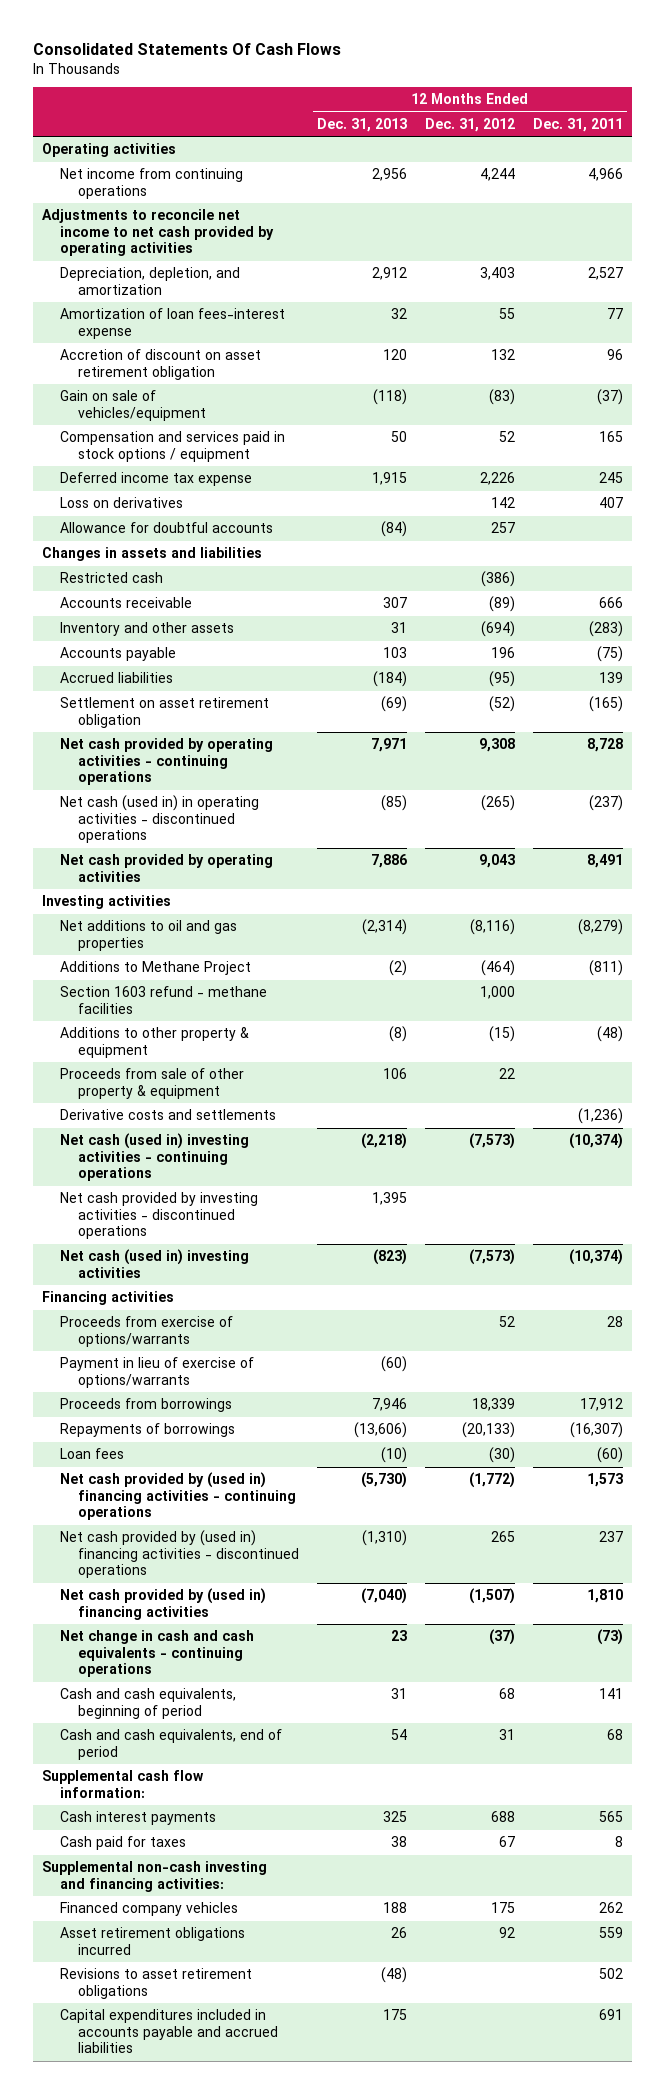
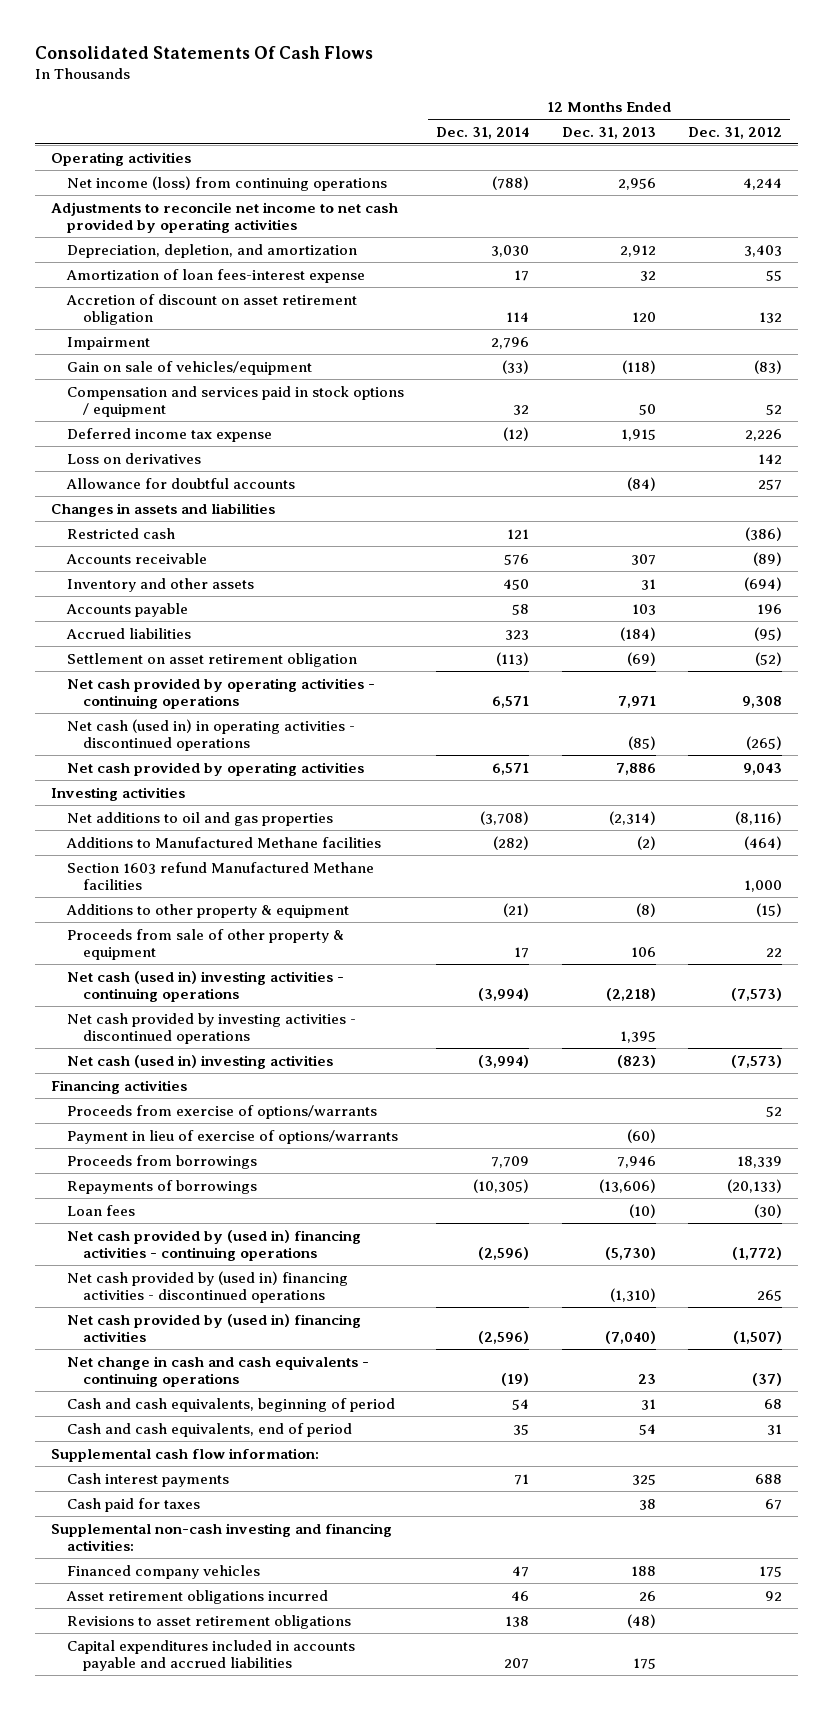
[532,117,623,132] Dec. 31, 2011 -> none
none -> [436,126,530,139] Dec. 31, 2014
[60,168,244,199] Net income from continuing operations -> [67,175,388,191] Net income (loss) from continuing operations
none -> [67,336,151,350] Impairment
[60,961,252,976] Additions to Methane Project -> [66,836,382,848] Additions to Manufactured Methane facilities
[60,986,268,1014] Section 1603 refund - methane facilities -> [67,861,375,891] Section 1603 refund Manufactured Methane facilities
[60,1109,277,1121] Derivative costs and settlements -> none

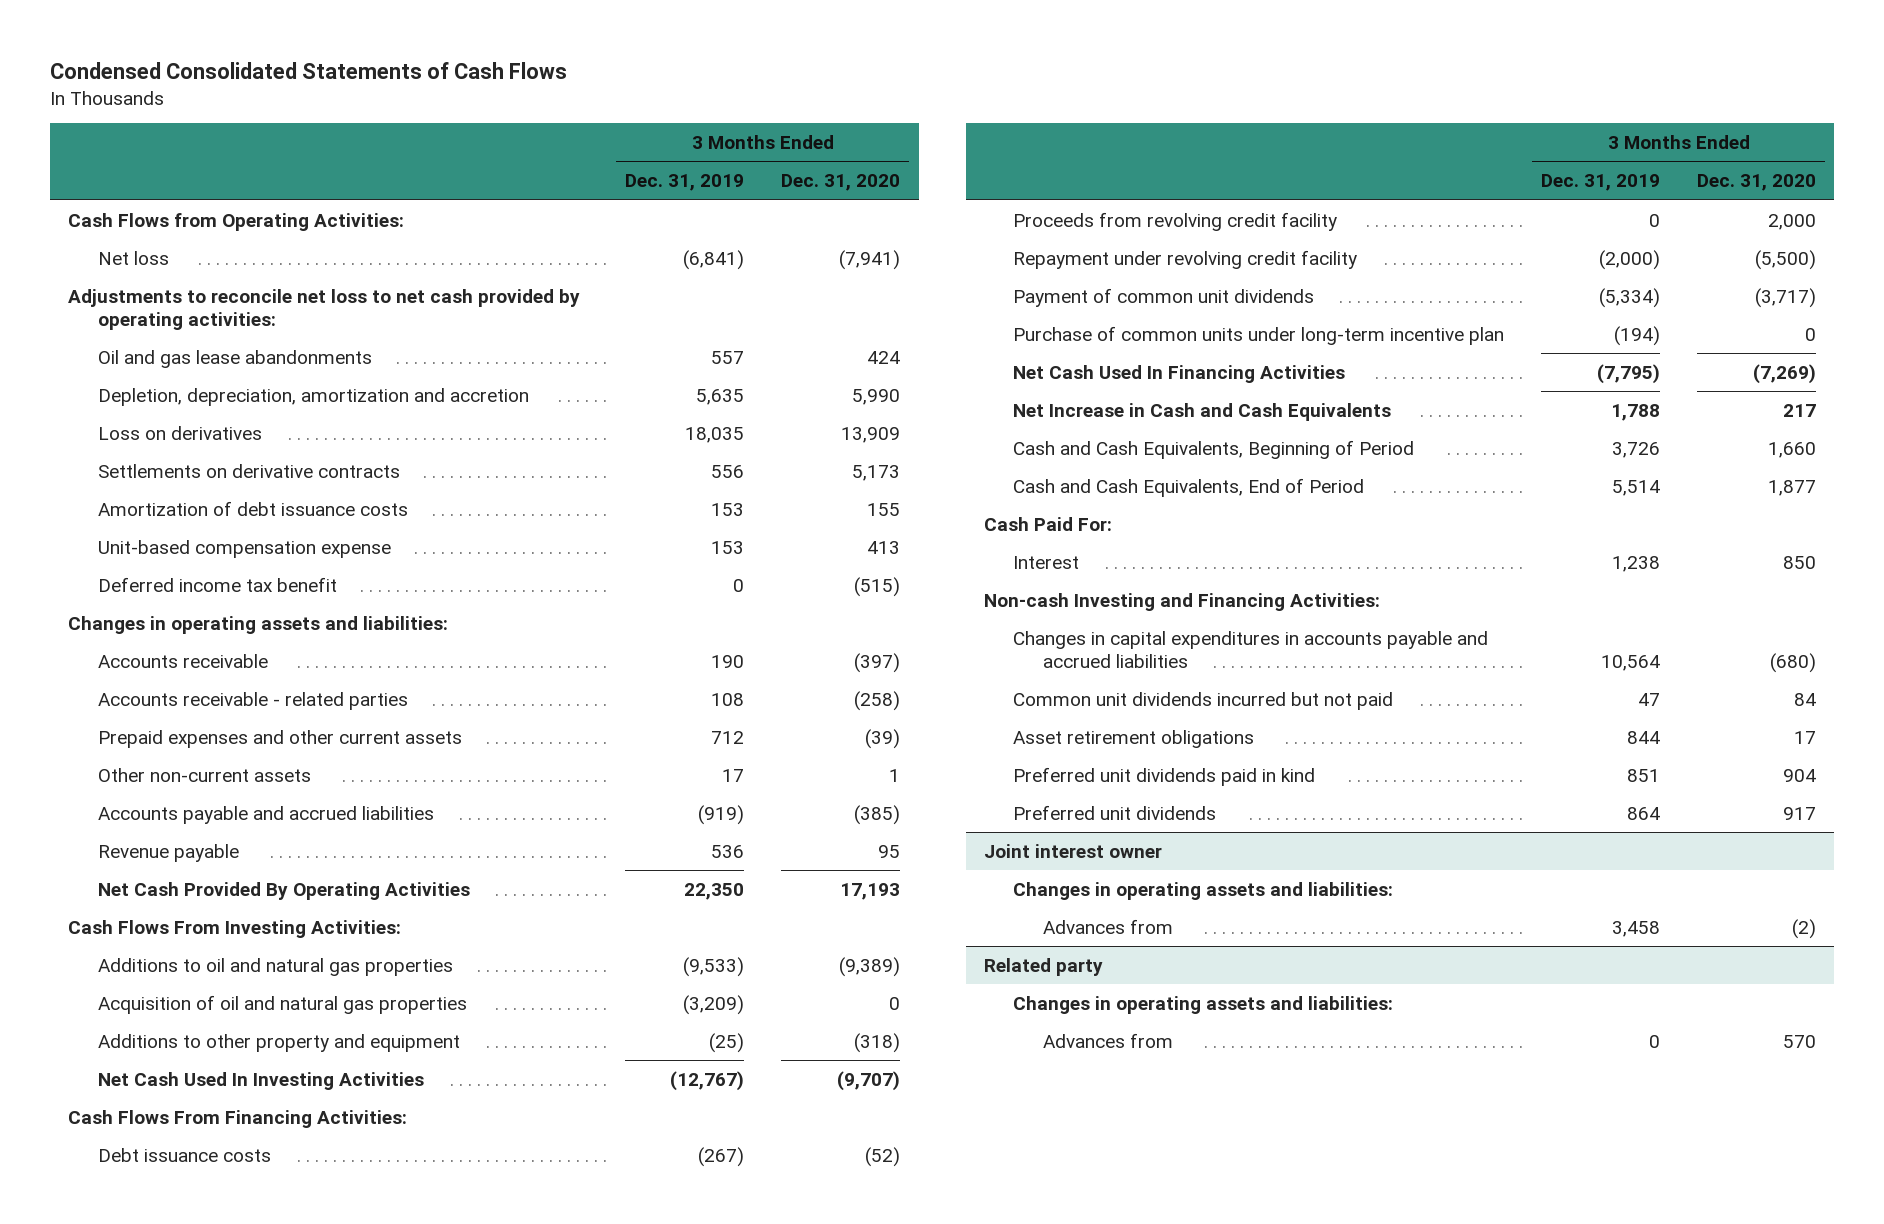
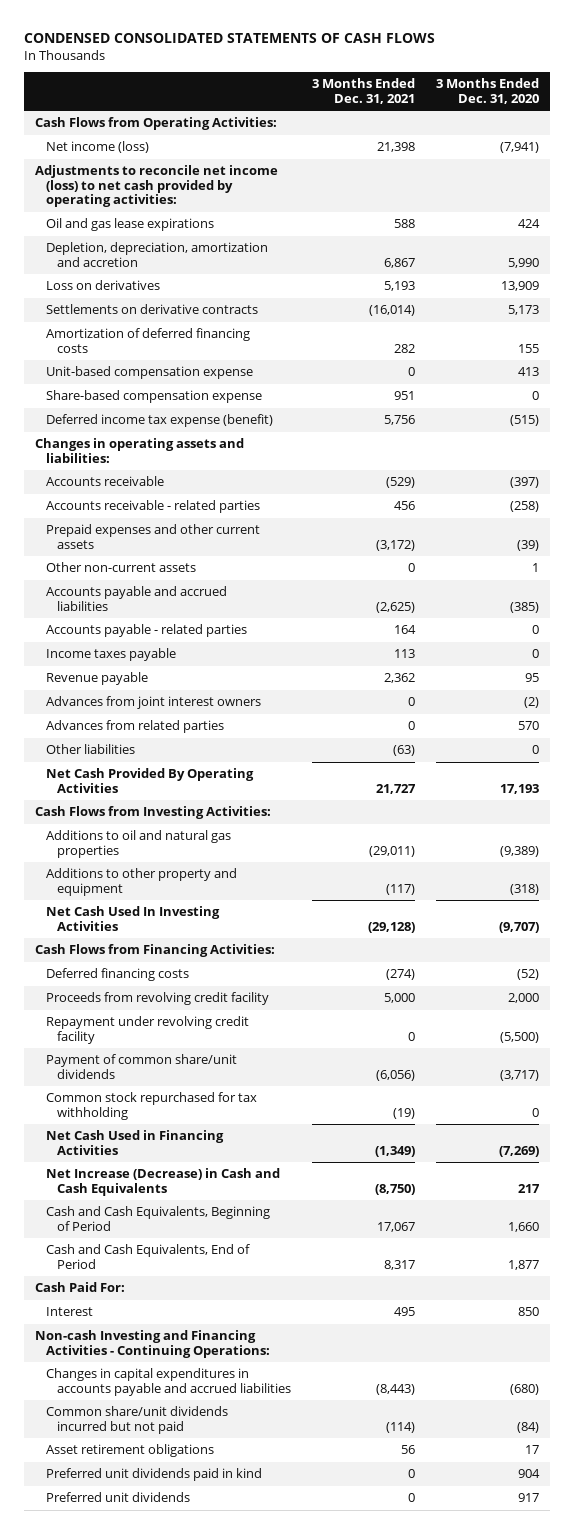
[49,62,567,80] Condensed Consolidated Statements of Cash Flows -> [24,33,436,44] CONDENSED CONSOLIDATED STATEMENTS OF CASH FLOWS
[625,174,745,192] Dec. 31, 2019 -> none
none -> [312,78,416,104] 3 Months Ended Dec. 31, 2021
[97,250,169,265] Net loss -> [45,141,149,154] Net income (loss)
[68,288,581,331] Adjustments to reconcile net loss to net cash provided by operating activities: -> [34,165,278,208] Adjustments to reconcile net income (loss) to net cash provided by operating activities:
[97,349,372,368] Oil and gas lease abandonments -> [45,218,214,232] Oil and gas lease expirations
[97,500,408,516] Amortization of debt issuance costs -> [45,328,250,353] Amortization of deferred financing costs
none -> [45,390,262,404] Share-based compensation expense
[97,576,337,592] Deferred income tax benefit -> [45,414,273,428] Deferred income tax expense (benefit)
none -> [45,624,247,638] Accounts payable - related parties
none -> [45,648,176,662] Income taxes payable
none -> [45,696,261,710] Advances from joint interest owners
none -> [45,720,224,734] Advances from related parties
none -> [45,744,135,755] Other liabilities
[68,919,402,938] Cash Flows From Investing Activities: -> [34,806,271,820] Cash Flows from Investing Activities:
[97,994,467,1014] Acquisition of oil and natural gas properties -> none
[97,1147,271,1162] Debt issuance costs -> none
[68,1109,408,1128] Cash Flows From Financing Activities: -> [34,944,275,958] Cash Flows from Financing Activities:
none -> [45,968,189,982] Deferred financing costs
[1013,325,1505,345] Purchase of common units under long-term incentive plan -> none
[1013,287,1315,307] Payment of common unit dividends -> [45,1054,237,1079] Payment of common share/unit dividends
none -> [45,1092,257,1120] Common stock repurchased for tax withholding
[1013,364,1346,383] Net Cash Used In Financing Activities -> [45,1130,224,1155] Net Cash Used in Financing Activities
[1013,402,1392,421] Net Increase in Cash and Cash Equivalents -> [45,1168,280,1196] Net Increase (Decrease) in Cash and Cash Equivalents
[983,592,1380,611] Non-cash Investing and Financing Activities: -> [34,1330,270,1358] Non-cash Investing and Financing Activities - Continuing Operations:
[1013,691,1394,710] Common unit dividends incurred but not paid -> [45,1406,228,1434] Common share/unit dividends incurred but not paid
[1793,692,1816,706] 84 -> [517,1421,540,1433] (84)
[983,843,1162,858] Joint interest owner -> none
[1013,881,1394,900] Changes in operating assets and liabilities: -> none
[1042,918,1173,934] Advances from -> none
[983,957,1103,976] Related party -> none
[1013,995,1394,1014] Changes in operating assets and liabilities: -> none
[1042,1032,1173,1048] Advances from -> none

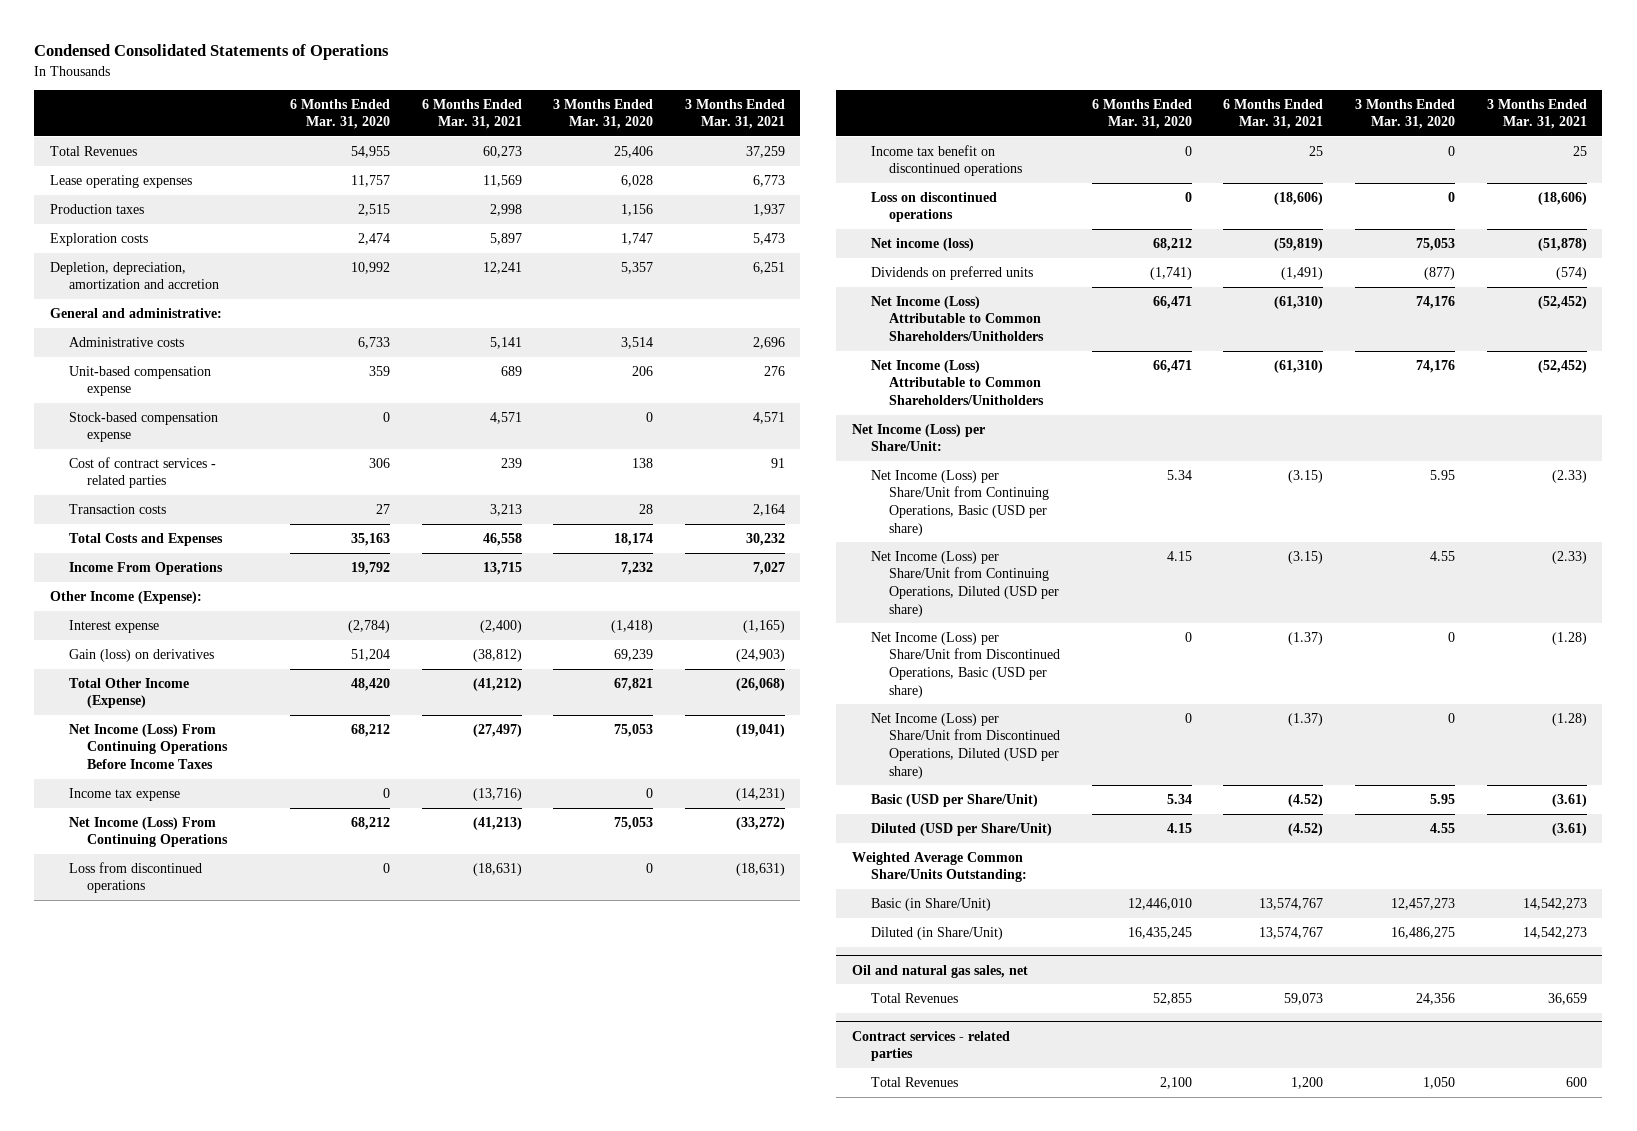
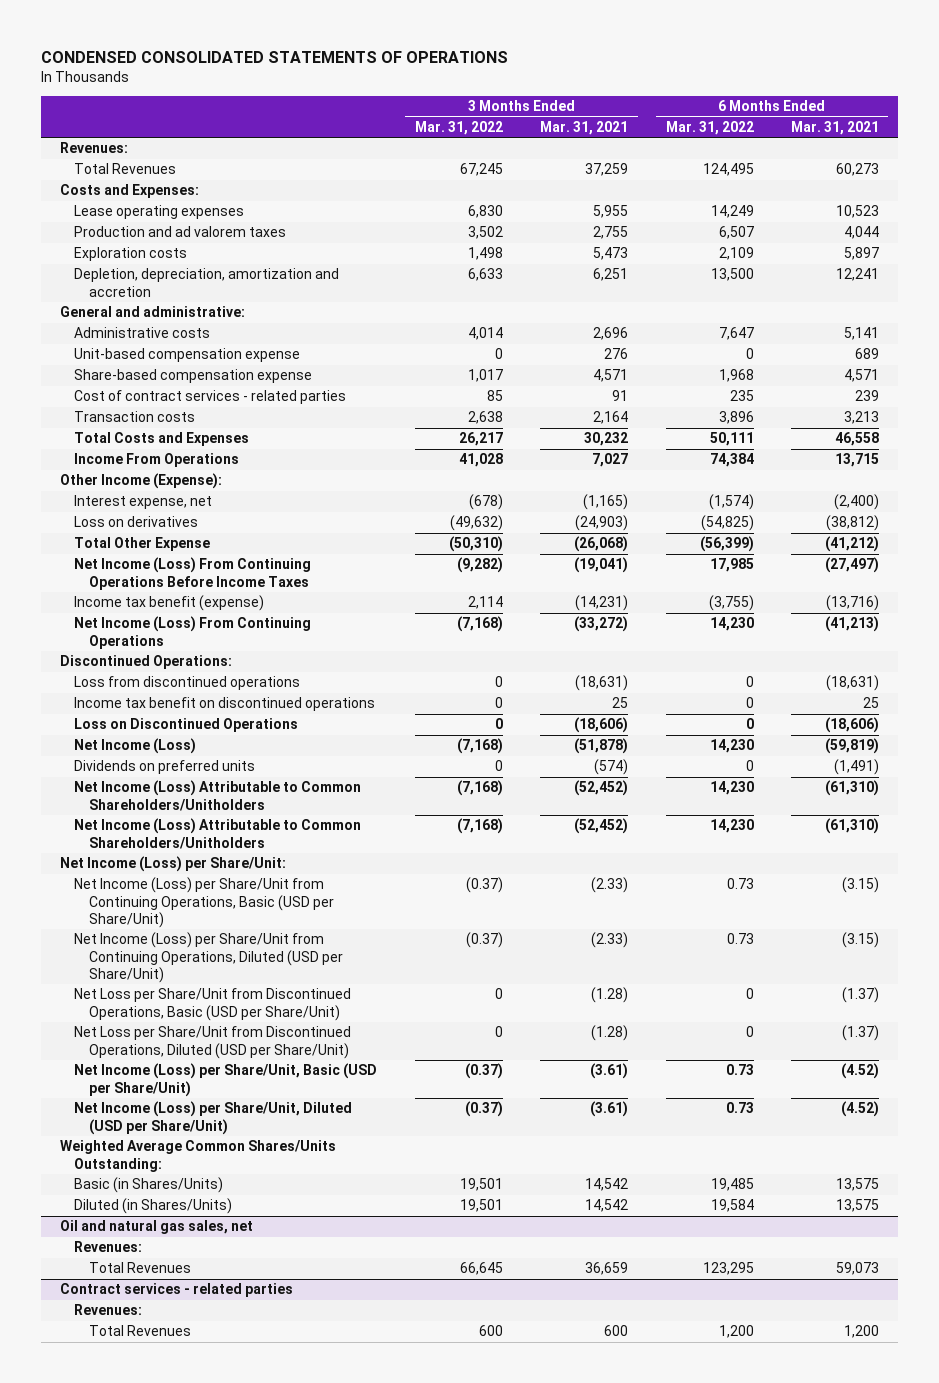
[34,44,390,61] Condensed Consolidated Statements of Operations -> [41,51,509,64] CONDENSED CONSOLIDATED STATEMENTS OF OPERATIONS
[289,98,390,130] 6 Months Ended Mar. 31, 2020 -> none
[553,98,654,130] 3 Months Ended Mar. 31, 2020 -> none
none -> [414,120,503,135] Mar. 31, 2022
none -> [665,120,754,135] Mar. 31, 2022
none -> [60,142,129,154] Revenues:
none -> [60,184,200,199] Costs and Expenses:
[482,174,522,187] 11,569 -> [836,205,880,219] 10,523
[752,174,785,187] 6,773 -> [593,205,629,219] 5,955
[50,203,145,214] Production taxes -> [74,226,287,238] Production and ad valorem taxes
[489,203,522,216] 2,998 -> [844,226,880,240] 4,044
[752,203,785,216] 1,937 -> [593,226,629,240] 2,755
[68,411,218,443] Stock-based compensation expense -> [74,369,313,384] Share-based compensation expense
[68,619,159,633] Interest expense -> [74,495,213,510] Interest expense, net
[68,648,214,662] Gain (loss) on derivatives -> [74,516,199,528] Loss on derivatives
[68,677,189,709] Total Other Income (Expense) -> [74,537,211,552] Total Other Expense
[68,787,180,801] Income tax expense -> [74,595,265,612] Income tax benefit (expense)
none -> [60,655,233,670] Discontinued Operations:
[870,191,997,223] Loss on discontinued operations -> [74,718,299,733] Loss on Discontinued Operations
[870,237,974,251] Net income (loss) -> [74,738,197,755] Net Income (Loss)
[870,469,1050,536] Net Income (Loss) per Share/Unit from Continuing Operations, Basic (USD per share) -> [74,877,334,928] Net Income (Loss) per Share/Unit from Continuing Operations, Basic (USD per Share/Unit)
[870,550,1060,617] Net Income (Loss) per Share/Unit from Continuing Operations, Diluted (USD per share) -> [74,932,343,983] Net Income (Loss) per Share/Unit from Continuing Operations, Diluted (USD per Share/Unit)
[870,631,1061,698] Net Income (Loss) per Share/Unit from Discontinued Operations, Basic (USD per share) -> [74,988,352,1021] Net Loss per Share/Unit from Discontinued Operations, Basic (USD per Share/Unit)
[870,712,1061,779] Net Income (Loss) per Share/Unit from Discontinued Operations, Diluted (USD per share) -> [74,1026,352,1059] Net Loss per Share/Unit from Discontinued Operations, Diluted (USD per Share/Unit)
[870,793,1038,807] Basic (USD per Share/Unit) -> [74,1063,378,1097] Net Income (Loss) per Share/Unit, Basic (USD per Share/Unit)
[870,822,1052,836] Diluted (USD per Share/Unit) -> [74,1101,353,1135] Net Income (Loss) per Share/Unit, Diluted (USD per Share/Unit)
[851,851,1027,883] Weighted Average Common Share/Units Outstanding: -> [60,1140,337,1172] Weighted Average Common Shares/Units Outstanding:
[870,897,991,911] Basic (in Share/Unit) -> [74,1177,224,1194] Basic (in Shares/Units)
[1259,897,1324,910] 13,574,767 -> [836,1178,880,1192] 13,575
[1522,897,1587,910] 14,542,273 -> [585,1178,629,1192] 14,542
[870,926,1003,940] Diluted (in Share/Unit) -> [74,1198,233,1215] Diluted (in Shares/Units)
[1259,926,1324,939] 13,574,767 -> [836,1199,880,1213] 13,575
[1522,926,1587,939] 14,542,273 -> [585,1199,629,1213] 14,542
none -> [74,1241,143,1253] Revenues:
none -> [74,1304,143,1316] Revenues:

